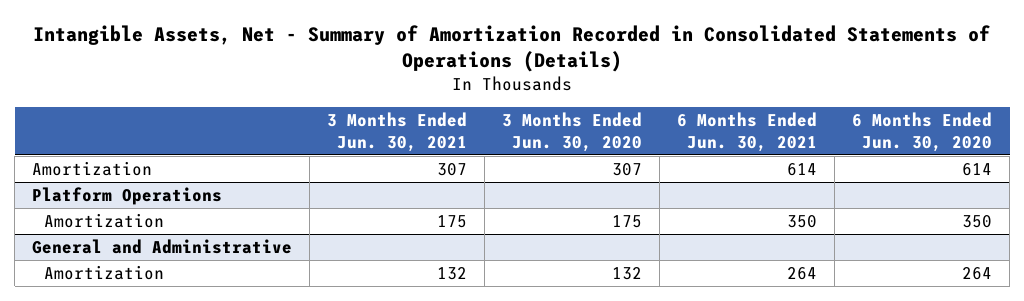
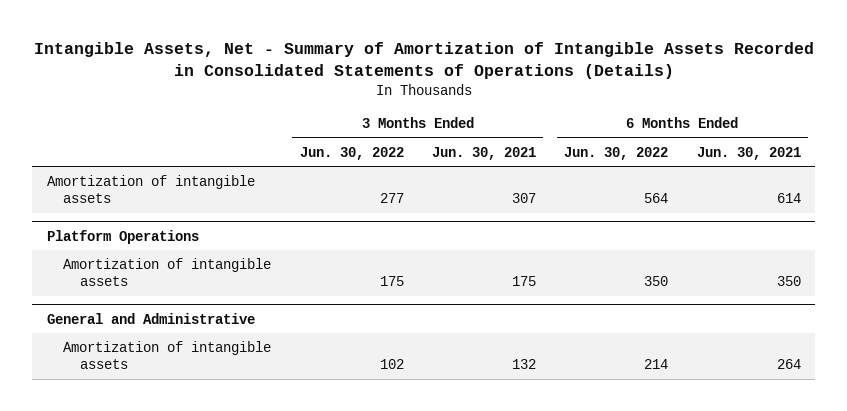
[33,24,991,73] Intangible Assets, Net - Summary of Amortization Recorded in Consolidated Statements of Operations (Details) -> [33,42,814,80] Intangible Assets, Net - Summary of Amortization of Intangible Assets Recorded in Consolidated Statements of Operations (Details)
[502,111,643,152] 3 Months Ended Jun. 30, 2020 -> none
[852,111,993,152] 6 Months Ended Jun. 30, 2020 -> none
none -> [299,146,404,160] Jun. 30, 2022
none -> [564,146,669,160] Jun. 30, 2022
[32,161,153,177] Amortization -> [46,174,255,204] Amortization of intangible assets
[44,213,165,229] Amortization -> [63,257,272,287] Amortization of intangible assets
[44,265,165,281] Amortization -> [63,340,272,370] Amortization of intangible assets

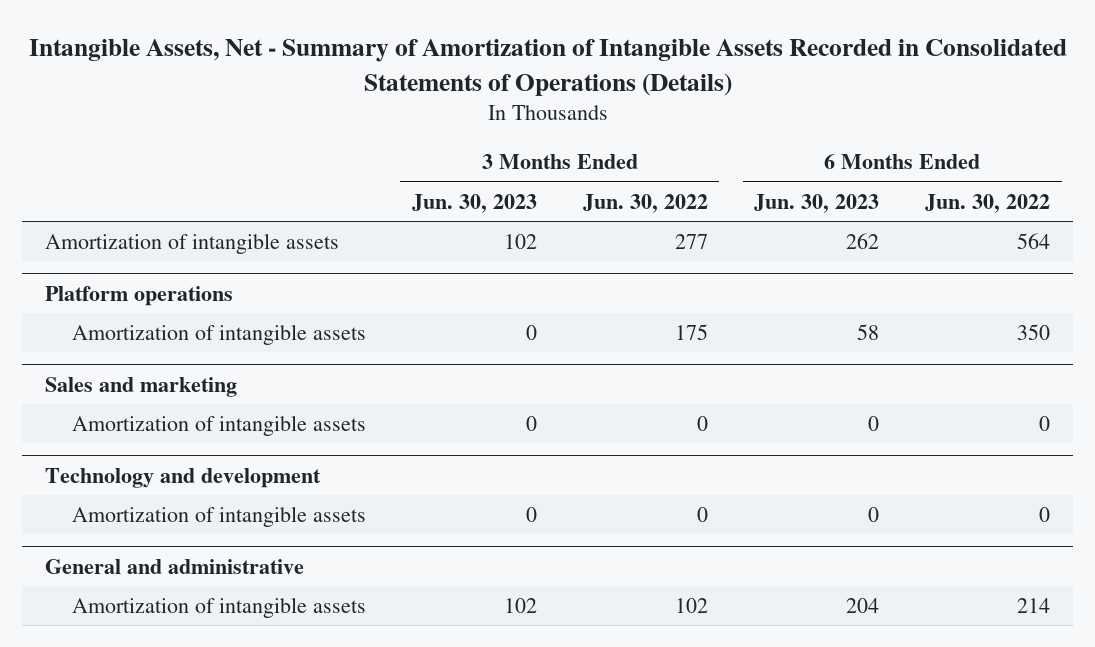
[431,146,536,160] Jun. 30, 2021 -> none
[696,146,801,160] Jun. 30, 2021 -> none
none -> [411,193,537,213] Jun. 30, 2023
none -> [754,193,880,213] Jun. 30, 2023
[46,229,199,244] Platform Operations -> [45,285,234,306] Platform operations
none -> [45,376,238,397] Sales and marketing
none -> [71,415,366,437] Amortization of intangible assets
none -> [45,467,322,488] Technology and development
none -> [71,506,366,528] Amortization of intangible assets
[46,312,255,324] General and Administrative -> [45,558,305,574] General and administrative

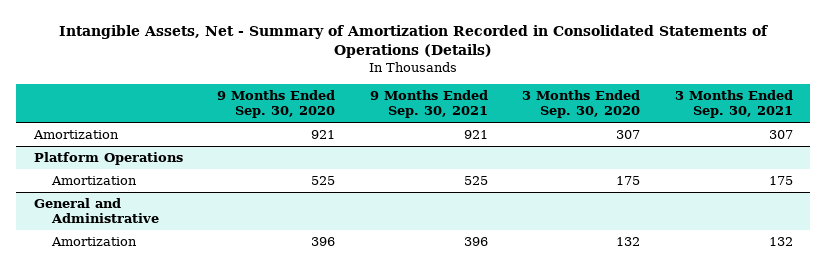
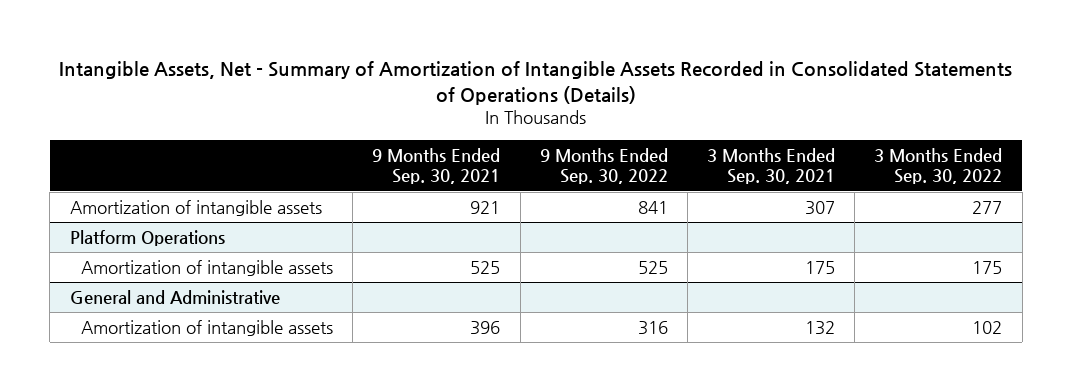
[59,24,769,58] Intangible Assets, Net - Summary of Amortization Recorded in Consolidated Statements of Operations (Details) -> [58,61,1012,105] Intangible Assets, Net - Summary of Amortization of Intangible Assets Recorded in Consolidated Statements of Operations (Details)
[217,90,336,119] 9 Months Ended Sep. 30, 2020 -> none
[522,90,641,119] 3 Months Ended Sep. 30, 2020 -> none
none -> [539,147,668,185] 9 Months Ended Sep. 30, 2022
none -> [874,147,1003,185] 3 Months Ended Sep. 30, 2022
[32,130,119,140] Amortization -> [69,199,322,216] Amortization of intangible assets
[51,176,138,186] Amortization -> [81,259,334,276] Amortization of intangible assets
[51,237,138,247] Amortization -> [81,319,334,336] Amortization of intangible assets

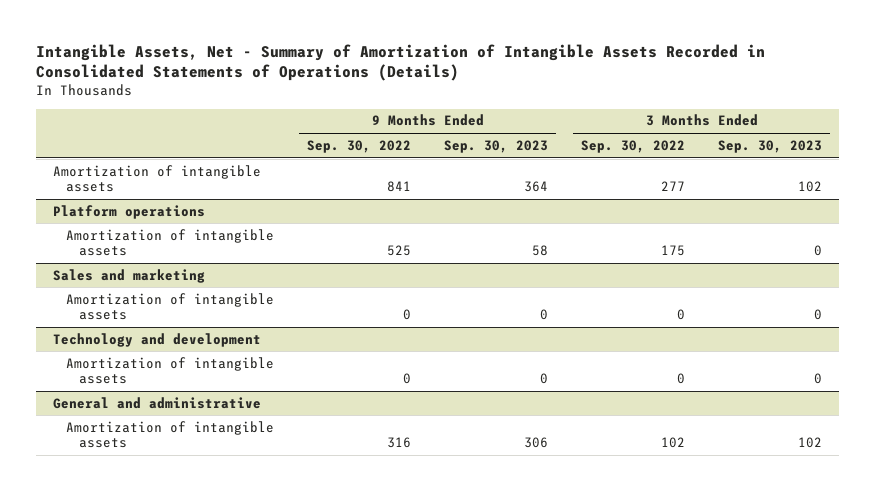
[372,147,501,185] 9 Months Ended Sep. 30, 2021 -> none
[707,147,836,185] 3 Months Ended Sep. 30, 2021 -> none
none -> [444,139,549,153] Sep. 30, 2023
none -> [718,139,823,153] Sep. 30, 2023
[69,229,225,246] Platform Operations -> [52,204,205,219] Platform operations
none -> [52,268,205,283] Sales and marketing
none -> [66,292,275,321] Amortization of intangible assets
none -> [52,332,261,347] Technology and development
none -> [66,356,275,385] Amortization of intangible assets
[69,289,280,304] General and Administrative -> [52,396,261,409] General and administrative

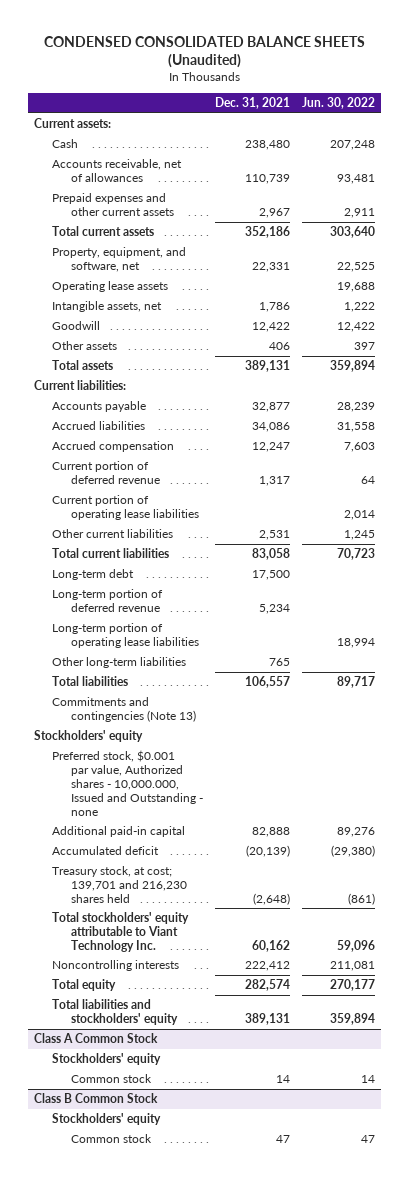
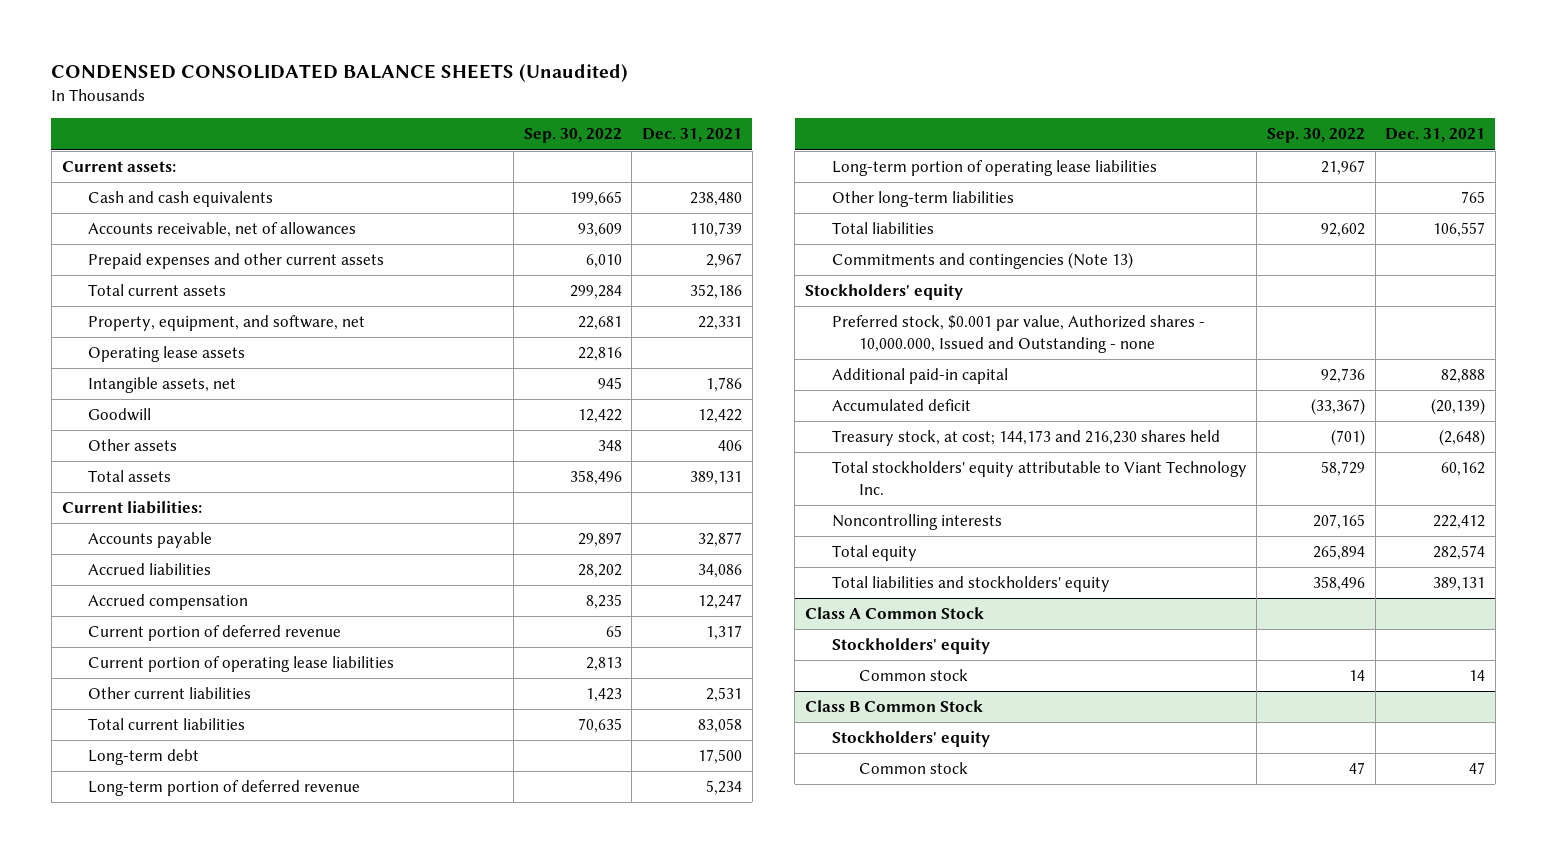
[301,97,375,110] Jun. 30, 2022 -> none
none -> [523,128,622,144] Sep. 30, 2022
[52,139,79,149] Cash -> [88,191,274,208] Cash and cash equivalents
[52,866,187,903] Treasury stock, at cost; 139,701 and 216,230 shares held -> [831,430,1220,447] Treasury stock, at cost; 144,173 and 216,230 shares held

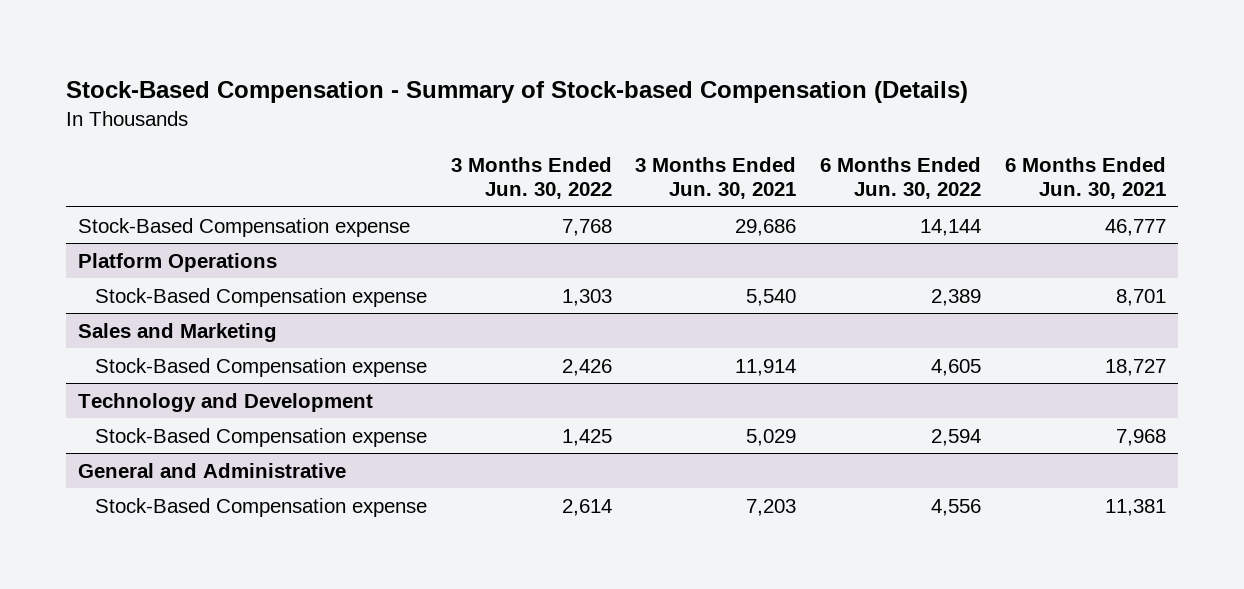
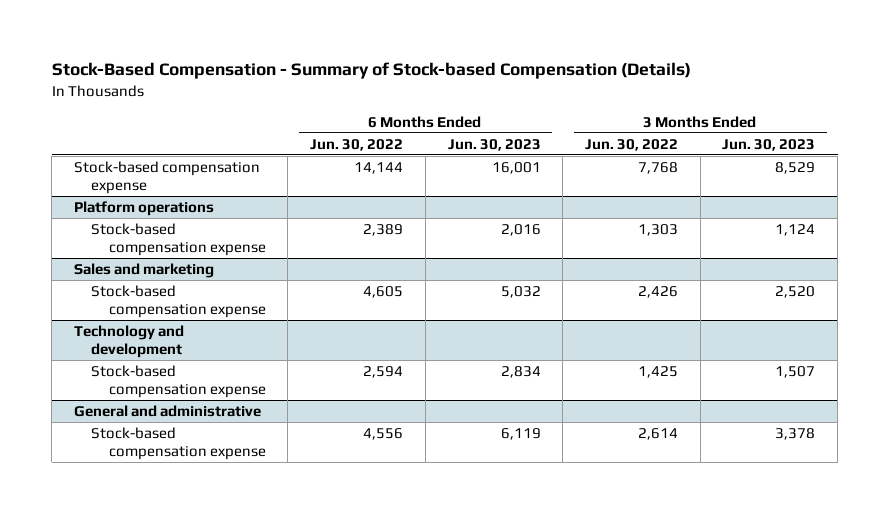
[635,156,797,200] 3 Months Ended Jun. 30, 2021 -> none
[1004,156,1166,200] 6 Months Ended Jun. 30, 2021 -> none
none -> [447,138,541,151] Jun. 30, 2023
none -> [722,138,816,151] Jun. 30, 2023
[77,217,410,237] Stock-Based Compensation expense -> [73,160,260,195] Stock-based compensation expense
[77,252,277,272] Platform Operations -> [73,200,214,216] Platform operations
[94,287,427,307] Stock-Based Compensation expense -> [91,222,266,257] Stock-based compensation expense
[77,322,277,342] Sales and Marketing -> [73,262,214,278] Sales and marketing
[94,357,427,377] Stock-Based Compensation expense -> [91,284,266,319] Stock-based compensation expense
[77,392,373,412] Technology and Development -> [73,324,184,359] Technology and development
[94,427,427,447] Stock-Based Compensation expense -> [91,364,266,399] Stock-based compensation expense
[77,462,346,478] General and Administrative -> [73,404,261,417] General and administrative
[94,497,427,517] Stock-Based Compensation expense -> [91,426,266,461] Stock-based compensation expense

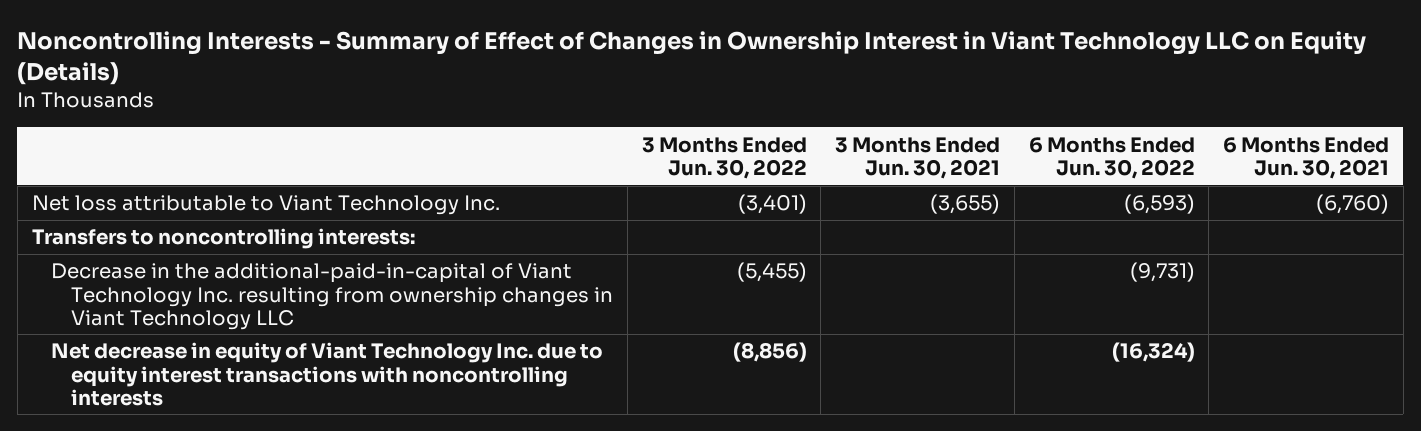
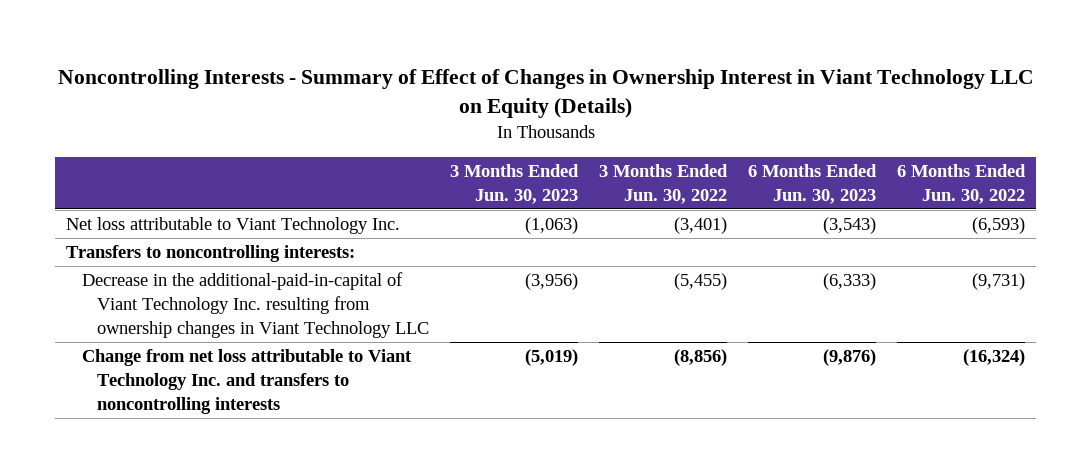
[835,136,1001,179] 3 Months Ended Jun. 30, 2021 -> none
[1223,136,1390,179] 6 Months Ended Jun. 30, 2021 -> none
none -> [450,163,580,204] 3 Months Ended Jun. 30, 2023
none -> [748,163,878,204] 6 Months Ended Jun. 30, 2023
[51,342,604,406] Net decrease in equity of Viant Technology Inc. due to equity interest transactions with noncontrolling interests -> [81,349,412,414] Change from net loss attributable to Viant Technology Inc. and transfers to noncontrolling interests

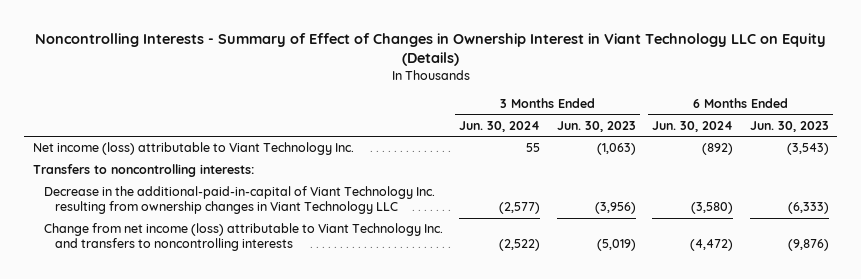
[599,163,729,204] 3 Months Ended Jun. 30, 2022 -> none
[897,163,1027,204] 6 Months Ended Jun. 30, 2022 -> none
none -> [459,120,541,132] Jun. 30, 2024
none -> [652,120,734,132] Jun. 30, 2024
[66,217,401,235] Net loss attributable to Viant Technology Inc. -> [32,142,354,156] Net income (loss) attributable to Viant Technology Inc.
[81,349,412,414] Change from net loss attributable to Viant Technology Inc. and transfers to noncontrolling interests -> [43,223,443,252] Change from net income (loss) attributable to Viant Technology Inc. and transfers to noncontrolling interests

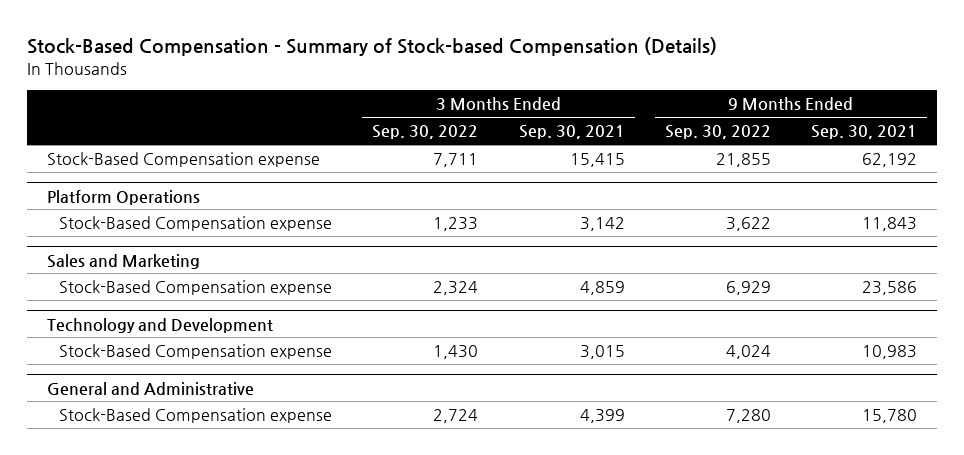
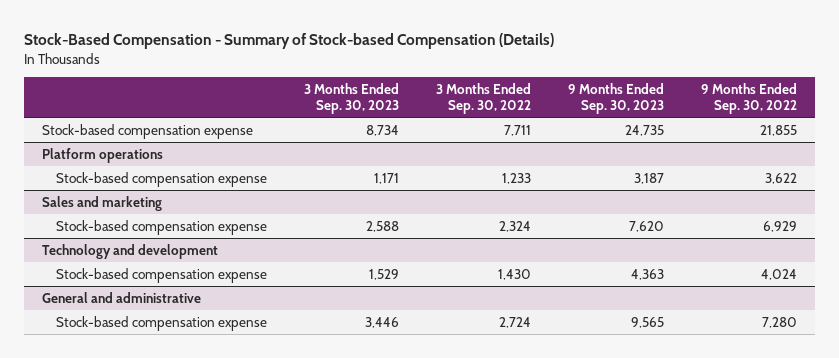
[518,125,625,140] Sep. 30, 2021 -> none
[811,125,918,140] Sep. 30, 2021 -> none
none -> [303,82,399,115] 3 Months Ended Sep. 30, 2023
none -> [567,82,664,115] 9 Months Ended Sep. 30, 2023
[47,152,321,168] Stock-Based Compensation expense -> [42,123,254,139] Stock-based compensation expense
[47,189,201,205] Platform Operations -> [42,147,164,163] Platform operations
[59,216,333,232] Stock-Based Compensation expense -> [55,171,267,187] Stock-based compensation expense
[47,253,201,269] Sales and Marketing -> [42,195,163,211] Sales and marketing
[59,280,333,296] Stock-Based Compensation expense -> [55,219,267,235] Stock-based compensation expense
[47,317,274,333] Technology and Development -> [42,243,219,259] Technology and development
[59,344,333,360] Stock-Based Compensation expense -> [55,267,267,283] Stock-based compensation expense
[47,381,255,395] General and Administrative -> [42,291,202,303] General and administrative
[59,408,333,424] Stock-Based Compensation expense -> [55,315,267,331] Stock-based compensation expense

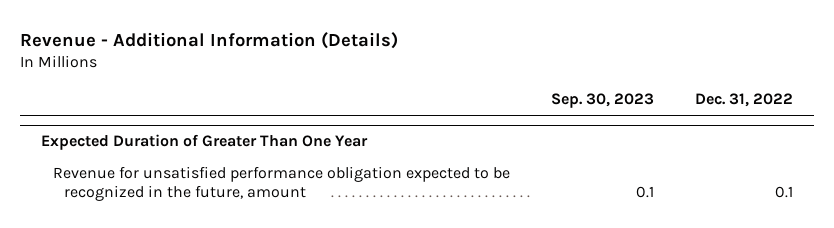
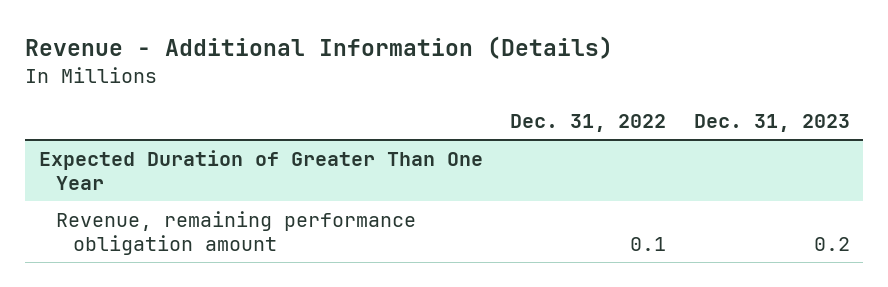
[551,93,655,109] Sep. 30, 2023 -> none
none -> [693,114,850,133] Dec. 31, 2023
[52,165,510,202] Revenue for unsatisfied performance obligation expected to be recognized in the future, amount -> [56,210,417,255] Revenue, remaining performance obligation amount

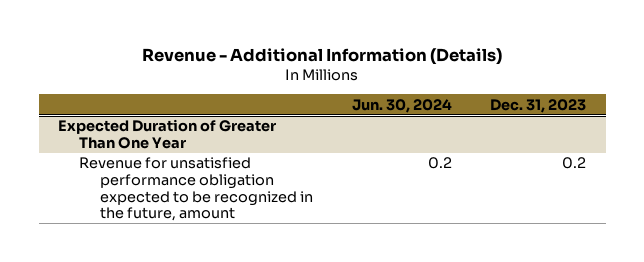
[510,114,667,133] Dec. 31, 2022 -> none
none -> [351,98,452,113] Jun. 30, 2024
[56,210,417,255] Revenue, remaining performance obligation amount -> [78,157,314,222] Revenue for unsatisfied performance obligation expected to be recognized in the future, amount

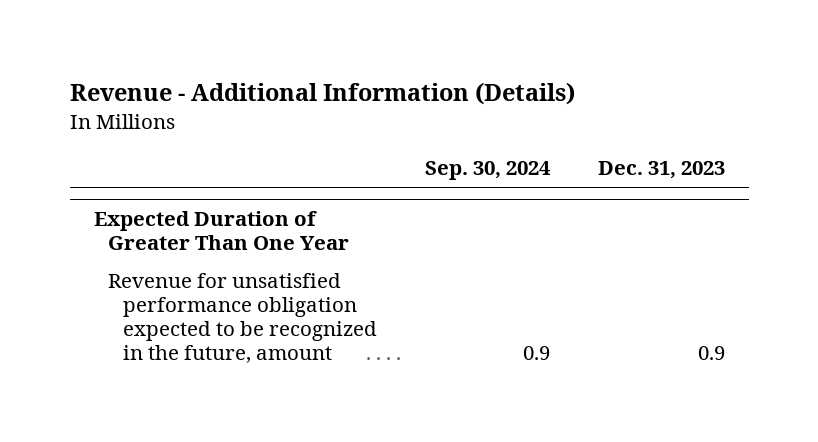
[351,98,452,113] Jun. 30, 2024 -> none
none -> [424,161,551,181] Sep. 30, 2024
[562,157,587,170] 0.2 -> [697,346,725,361] 0.9

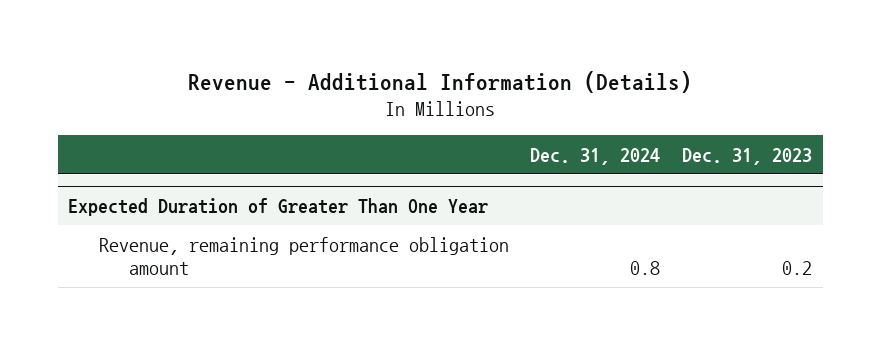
[424,161,551,181] Sep. 30, 2024 -> none
none -> [530,148,661,166] Dec. 31, 2024
[108,273,377,364] Revenue for unsatisfied performance obligation expected to be recognized in the future, amount -> [98,236,509,276] Revenue, remaining performance obligation amount
[697,346,725,361] 0.9 -> [782,261,813,276] 0.2

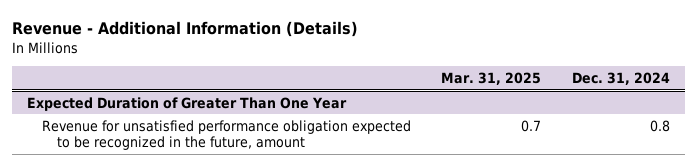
[682,148,813,166] Dec. 31, 2023 -> none
none -> [441,72,542,86] Mar. 31, 2025
[98,236,509,276] Revenue, remaining performance obligation amount -> [42,119,412,151] Revenue for unsatisfied performance obligation expected to be recognized in the future, amount

